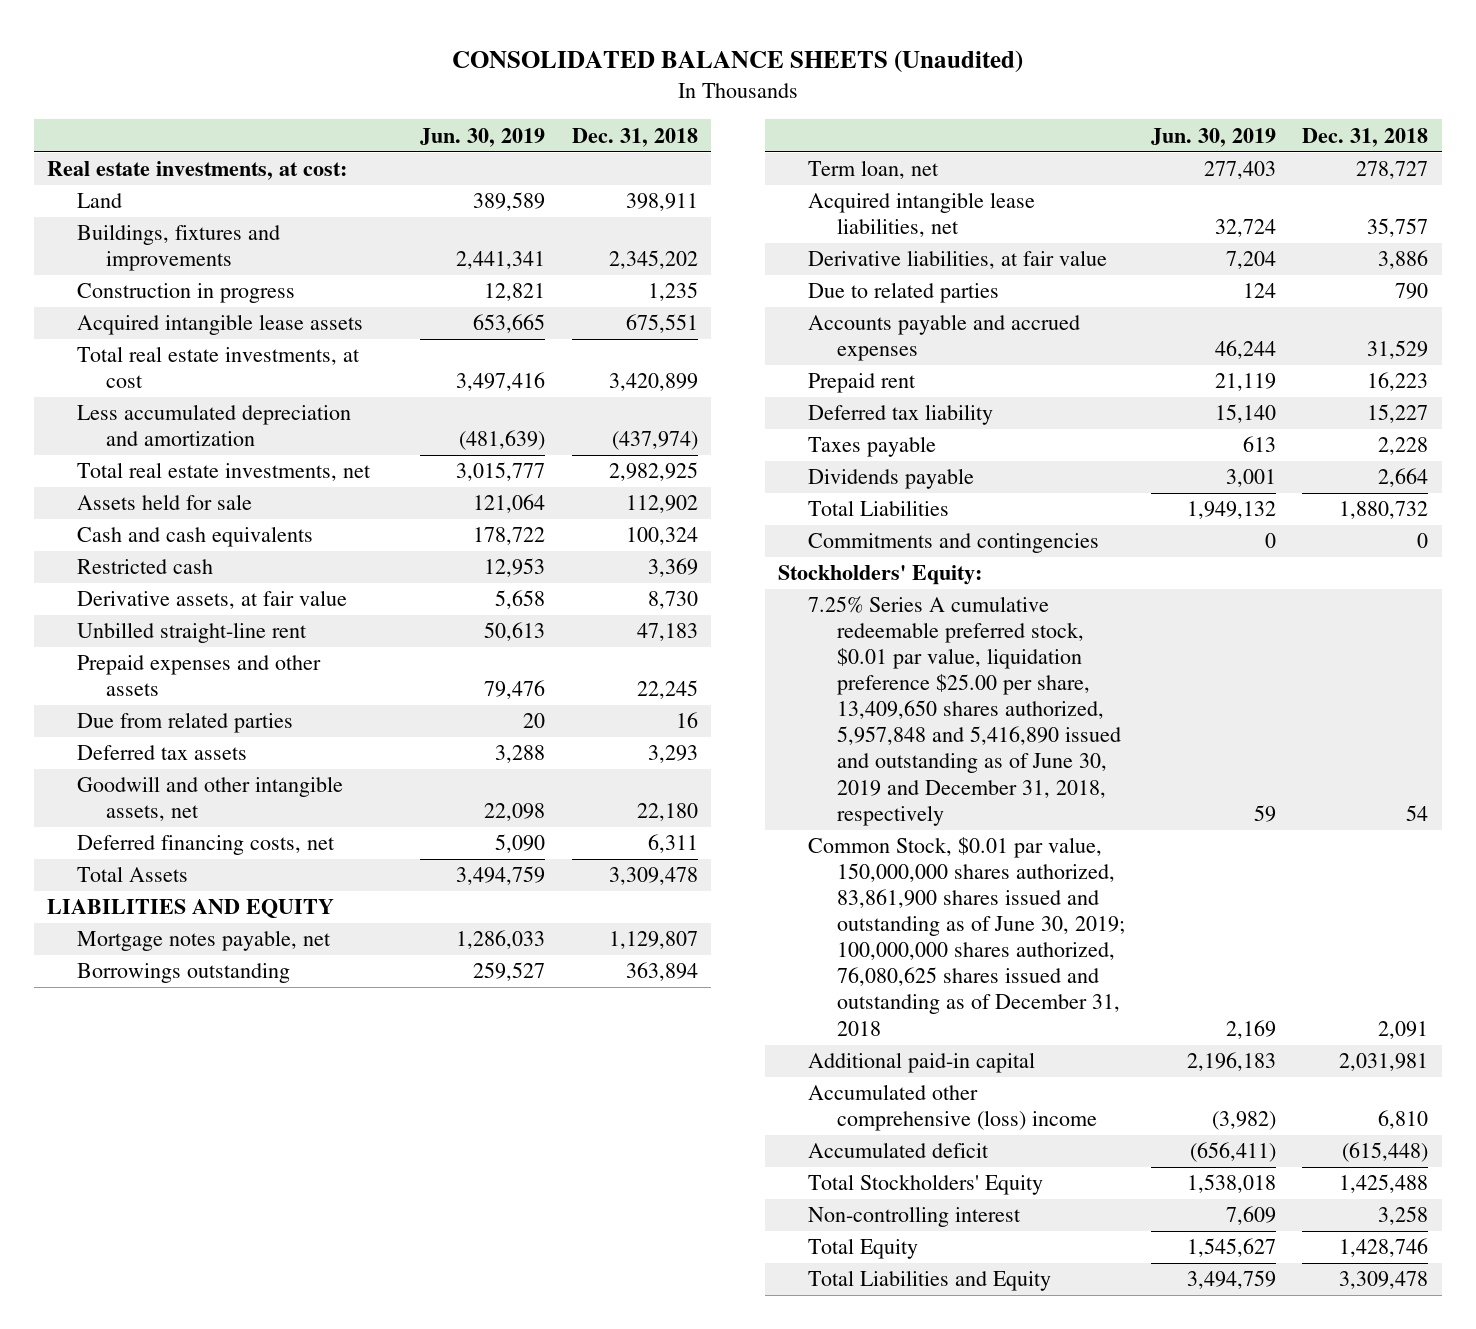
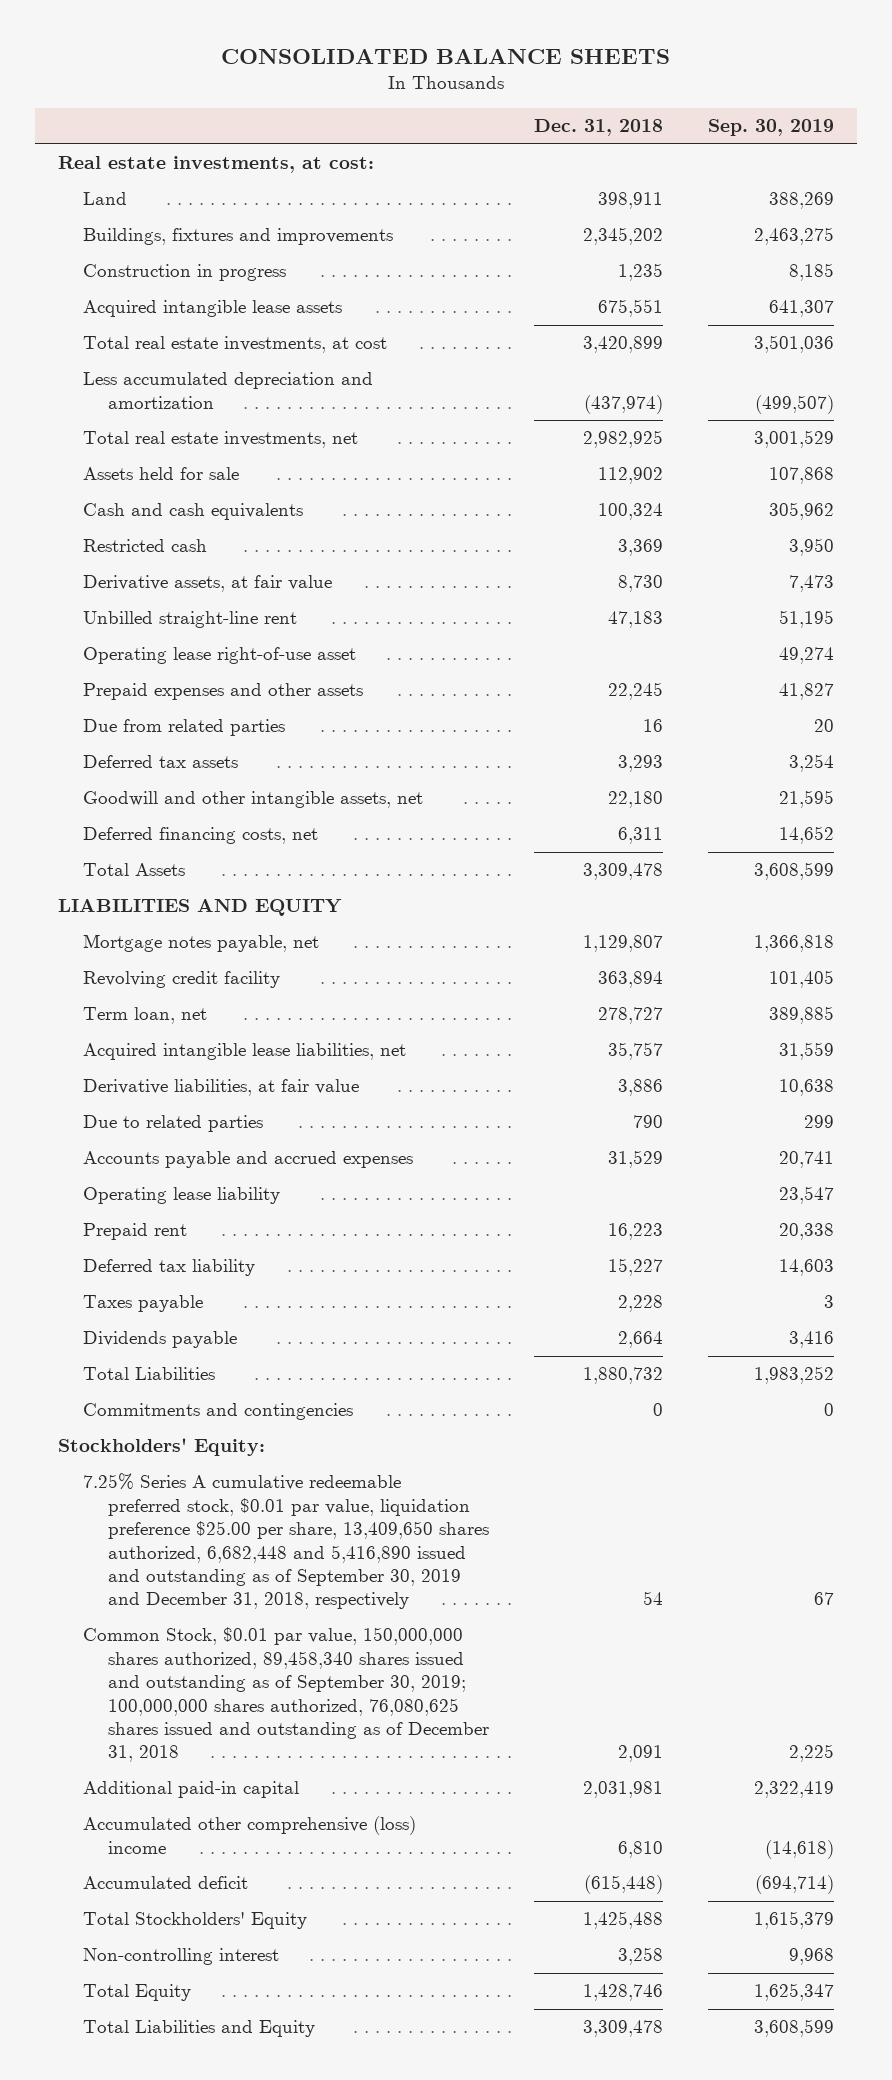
[451,50,1023,74] CONSOLIDATED BALANCE SHEETS (Unaudited) -> [221,49,671,65] CONSOLIDATED BALANCE SHEETS
[420,127,546,147] Jun. 30, 2019 -> none
none -> [708,119,835,137] Sep. 30, 2019
none -> [82,647,356,665] Operating lease right-of-use asset
[76,963,290,984] Borrowings outstanding -> [82,971,280,989] Revolving credit facility
none -> [82,1187,280,1205] Operating lease liability
[807,596,1122,826] 7.25% Series A cumulative redeemable preferred stock, $0.01 par value, liquidation preference $25.00 per share, 13,409,650 shares authorized, 5,957,848 and 5,416,890 issued and outstanding as of June 30, 2019 and December 31, 2018, respectively -> [82,1473,489,1610] 7.25% Series A cumulative redeemable preferred stock, $0.01 par value, liquidation preference $25.00 per share, 13,409,650 shares authorized, 6,682,448 and 5,416,890 issued and outstanding as of September 30, 2019 and December 31, 2018, respectively
[807,837,1126,1036] Common Stock, $0.01 par value, 150,000,000 shares authorized, 83,861,900 shares issued and outstanding as of June 30, 2019; 100,000,000 shares authorized, 76,080,625 shares issued and outstanding as of December 31, 2018 -> [82,1627,489,1763] Common Stock, $0.01 par value, 150,000,000 shares authorized, 89,458,340 shares issued and outstanding as of September 30, 2019; 100,000,000 shares authorized, 76,080,625 shares issued and outstanding as of December 31, 2018

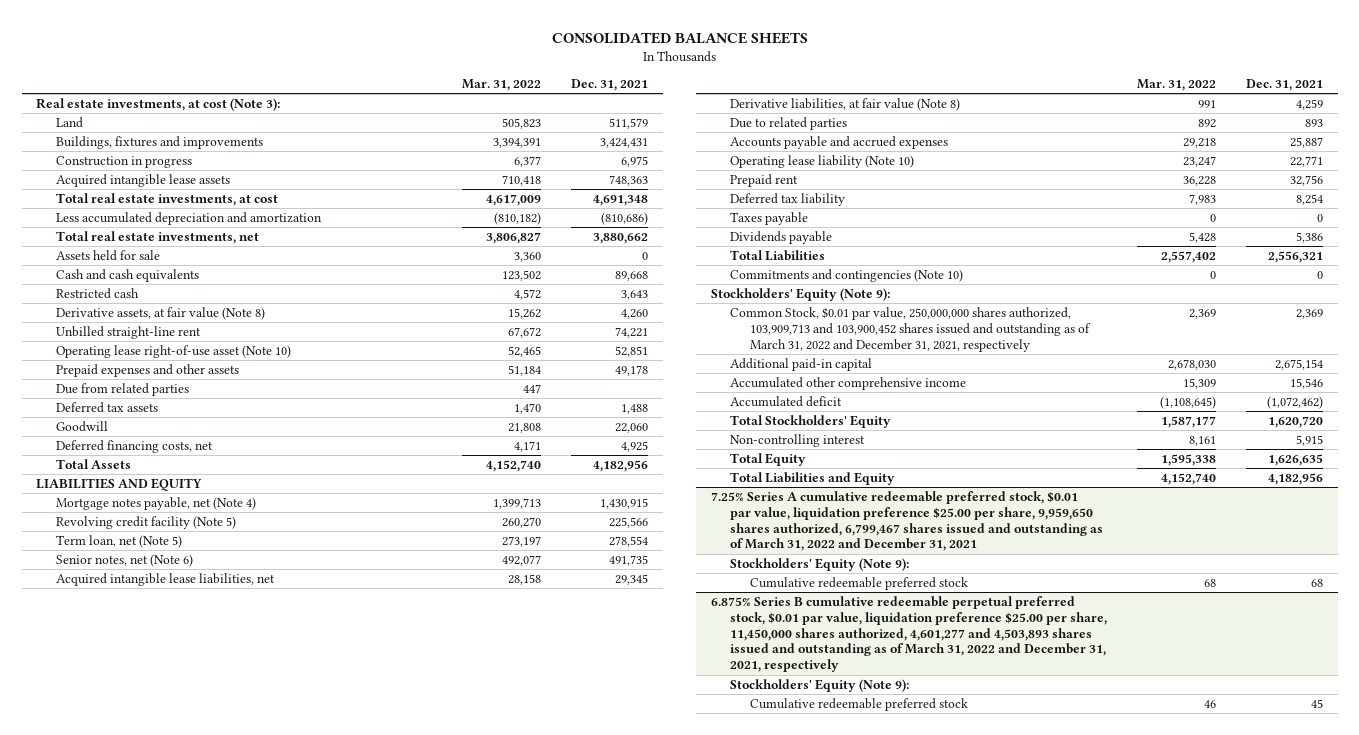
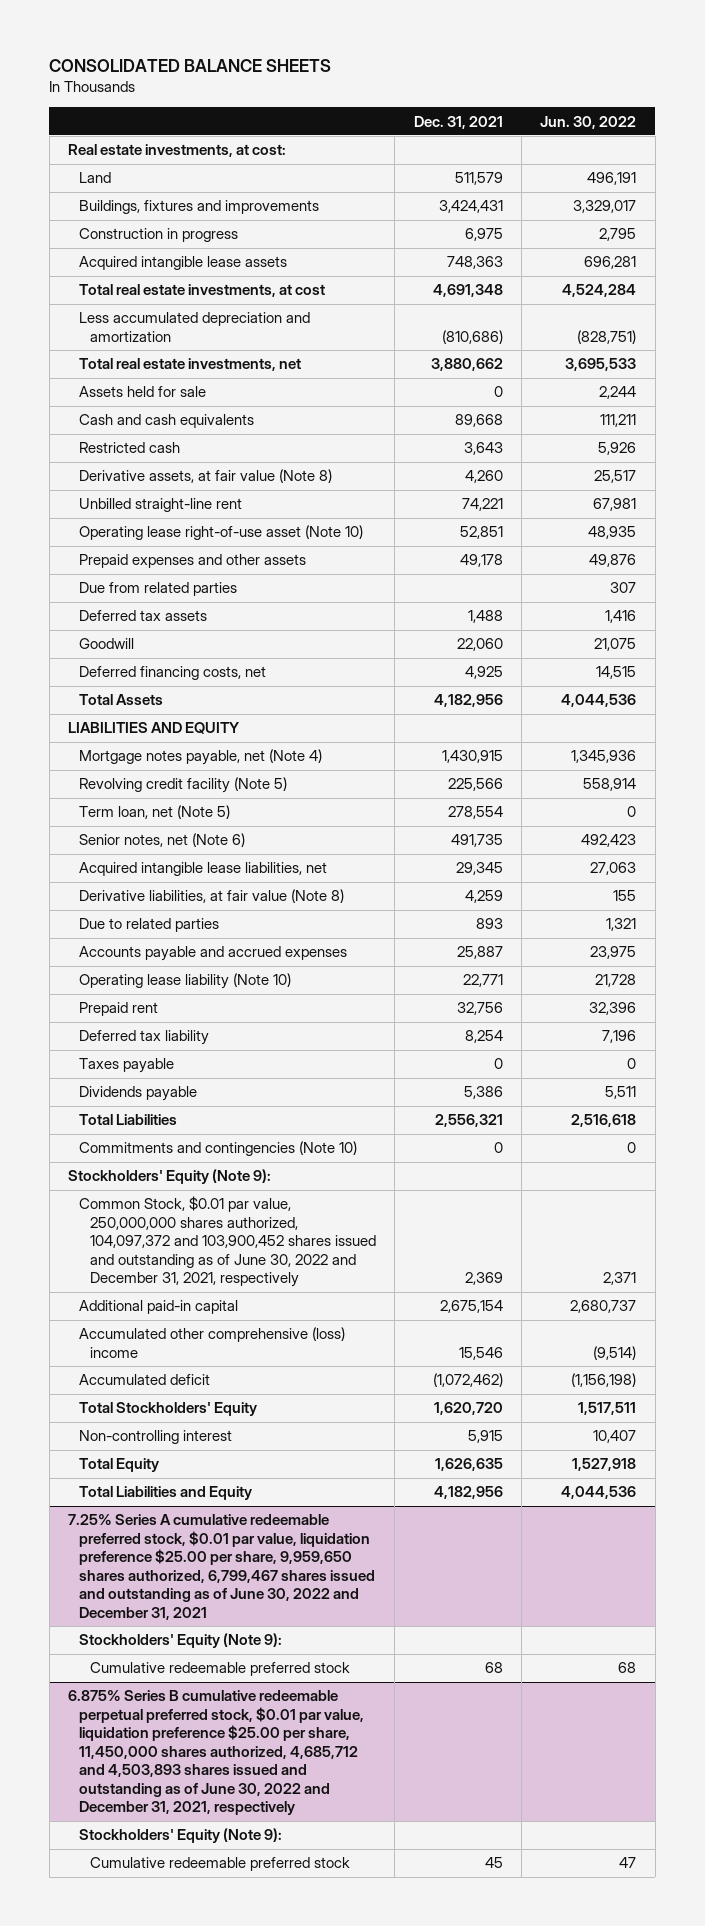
[462,79,542,92] Mar. 31, 2022 -> none
none -> [540,115,637,129] Jun. 30, 2022
[36,97,281,111] Real estate investments, at cost (Note 3): -> [68,144,287,158] Real estate investments, at cost:
[730,306,1091,352] Common Stock, $0.01 par value, 250,000,000 shares authorized, 103,909,713 and 103,900,452 shares issued and outstanding as of March 31, 2022 and December 31, 2021, respectively -> [78,1196,376,1288] Common Stock, $0.01 par value, 250,000,000 shares authorized, 104,097,372 and 103,900,452 shares issued and outstanding as of June 30, 2022 and December 31, 2021, respectively
[730,376,967,390] Accumulated other comprehensive income -> [78,1327,345,1358] Accumulated other comprehensive (loss) income
[711,490,1104,552] 7.25% Series A cumulative redeemable preferred stock, $0.01 par value, liquidation preference $25.00 per share, 9,959,650 shares authorized, 6,799,467 shares issued and outstanding as of March 31, 2022 and December 31, 2021 -> [68,1514,375,1620] 7.25% Series A cumulative redeemable preferred stock, $0.01 par value, liquidation preference $25.00 per share, 9,959,650 shares authorized, 6,799,467 shares issued and outstanding as of June 30, 2022 and December 31, 2021
[711,595,1108,673] 6.875% Series B cumulative redeemable perpetual preferred stock, $0.01 par value, liquidation preference $25.00 per share, 11,450,000 shares authorized, 4,601,277 and 4,503,893 shares issued and outstanding as of March 31, 2022 and December 31, 2021, respectively -> [68,1690,364,1816] 6.875% Series B cumulative redeemable perpetual preferred stock, $0.01 par value, liquidation preference $25.00 per share, 11,450,000 shares authorized, 4,685,712 and 4,503,893 shares issued and outstanding as of June 30, 2022 and December 31, 2021, respectively

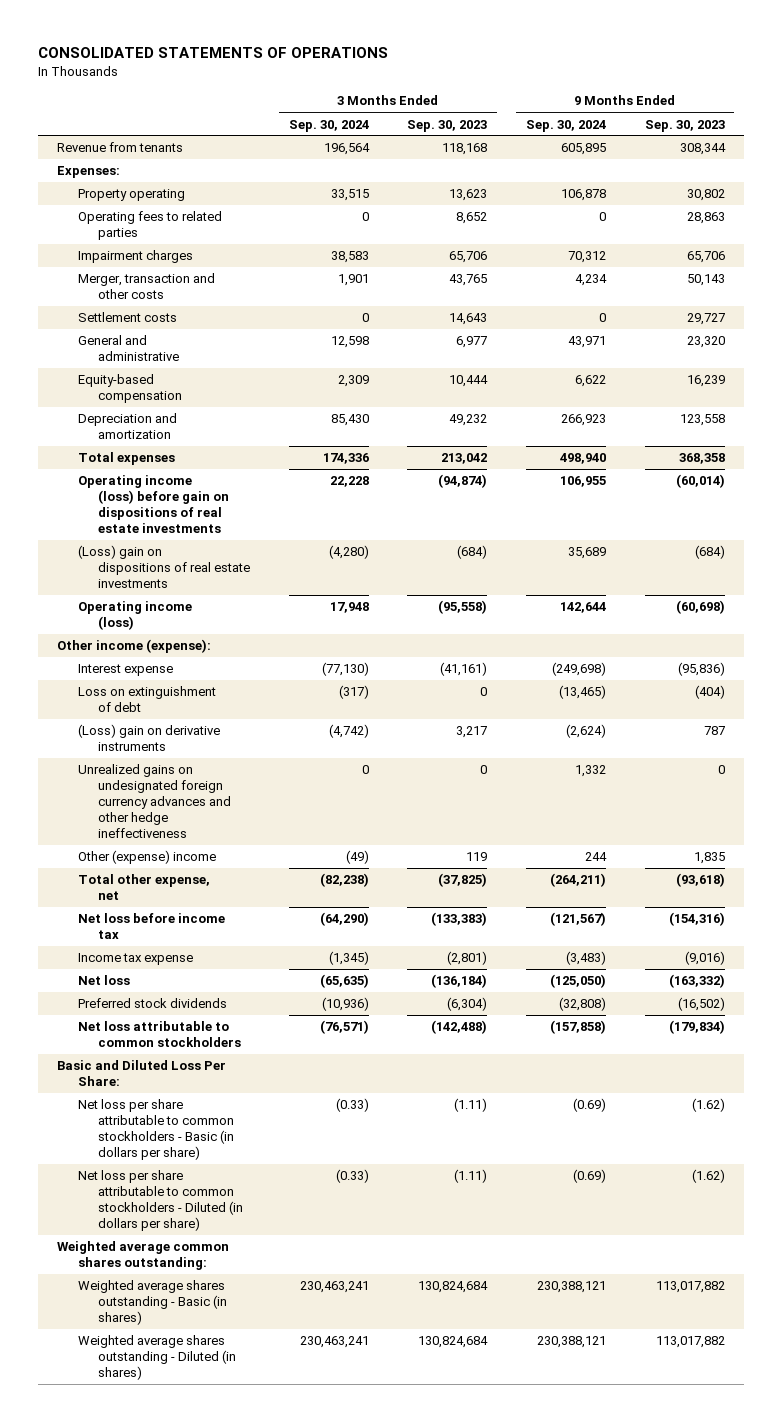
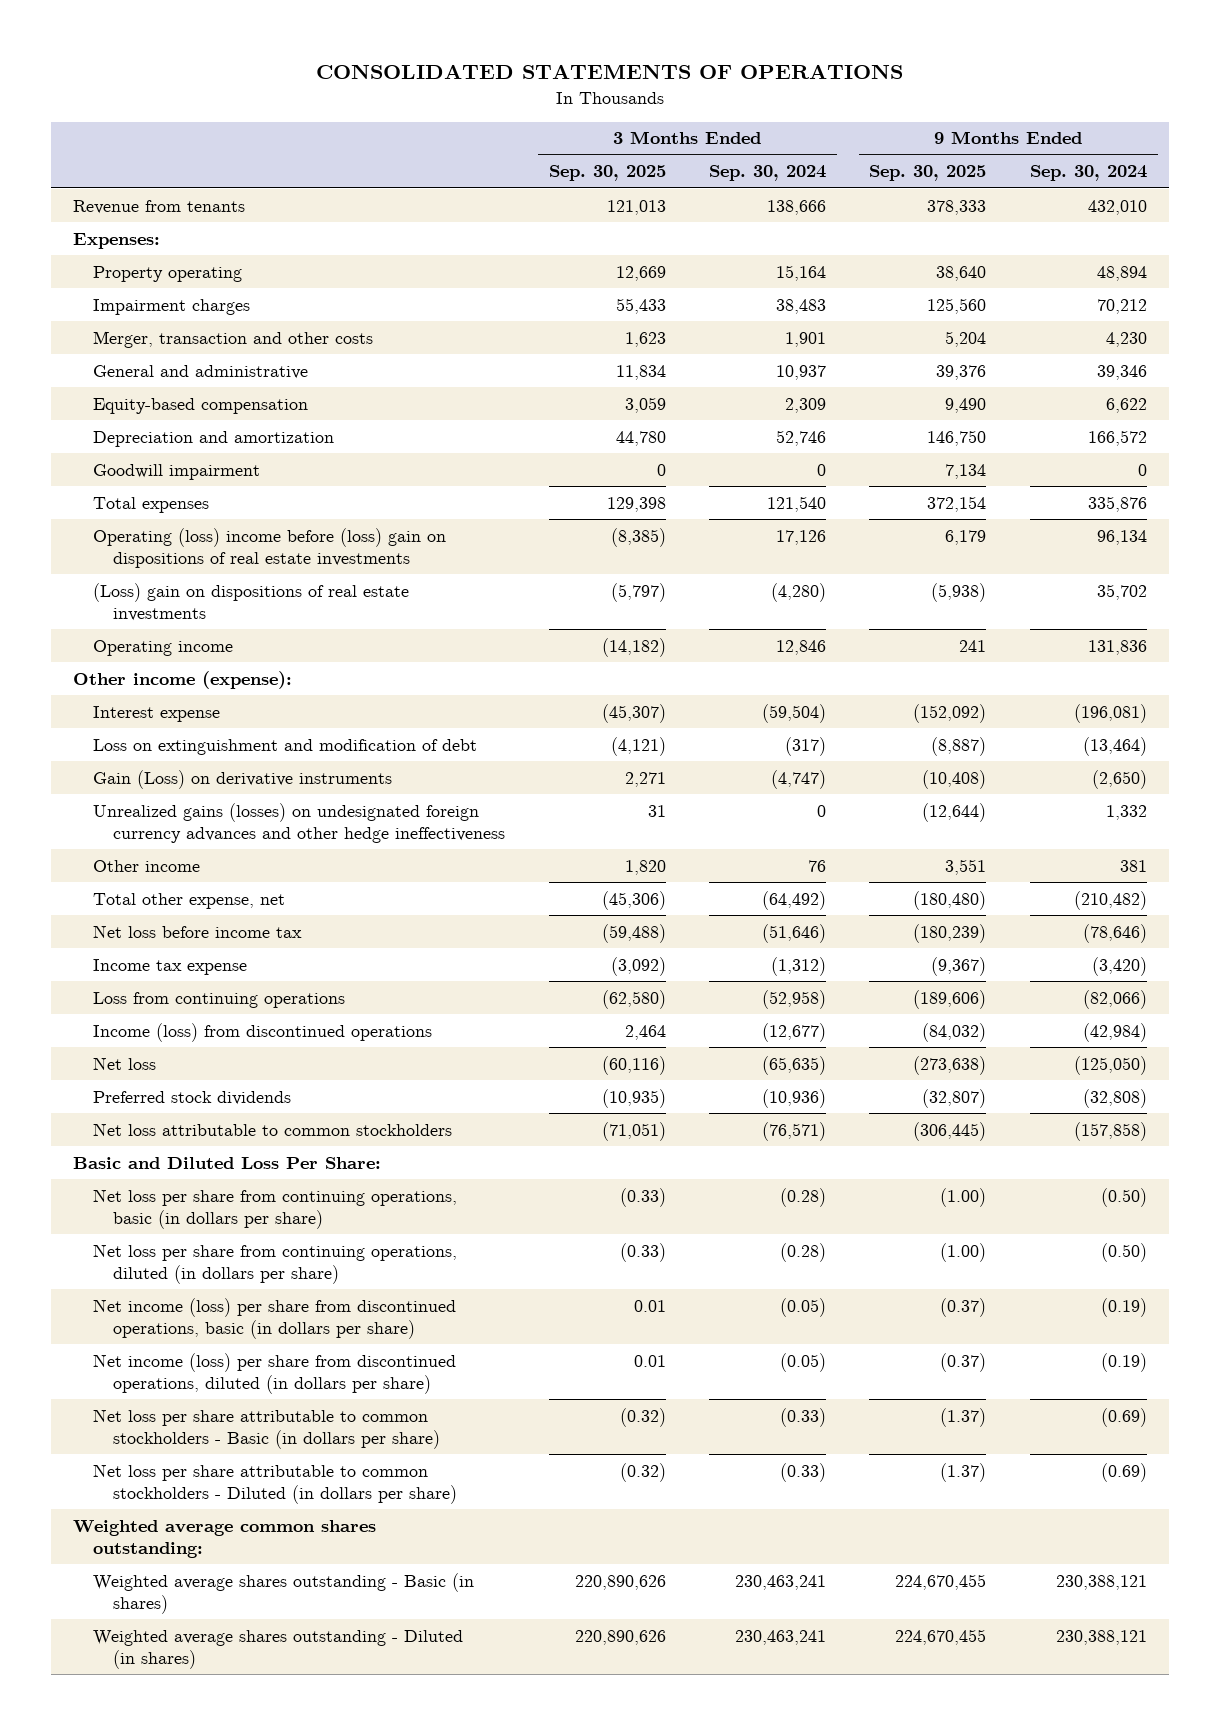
[407,119,488,132] Sep. 30, 2023 -> none
[644,119,725,132] Sep. 30, 2023 -> none
none -> [548,165,666,182] Sep. 30, 2025
none -> [869,165,987,182] Sep. 30, 2025
[323,143,370,156] 196,564 -> [767,199,827,215] 138,666
[560,143,606,156] 605,895 -> [1087,199,1147,215] 432,010
[77,211,222,241] Operating fees to related parties -> none
[77,312,177,323] Settlement costs -> none
[330,189,369,202] 33,515 -> [776,264,827,281] 15,164
[560,189,606,202] 106,878 -> [1096,265,1147,281] 48,894
[330,251,369,264] 38,583 -> [776,298,827,314] 38,483
[567,251,606,264] 70,312 -> [1096,298,1147,314] 70,212
[574,274,607,287] 4,234 -> [1105,331,1147,347] 4,230
[330,336,369,349] 12,598 -> [776,364,827,380] 10,937
[567,336,606,349] 43,971 -> [1096,364,1147,380] 39,346
[330,414,369,427] 85,430 -> [776,429,827,446] 52,746
[560,414,606,427] 266,923 -> [1087,429,1147,446] 166,572
none -> [93,463,261,480] Goodwill impairment
[322,453,369,465] 174,336 -> [767,495,827,512] 121,540
[559,453,606,465] 498,940 -> [1087,495,1147,512] 335,876
[77,475,229,534] Operating income (loss) before gain on dispositions of real estate investments -> [93,527,447,569] Operating (loss) income before (loss) gain on dispositions of real estate investments
[329,476,369,488] 22,228 -> [776,529,827,545] 17,126
[559,476,606,488] 106,955 -> [1096,529,1147,545] 96,134
[567,547,606,560] 35,689 -> [1096,583,1147,600] 35,702
[77,601,192,631] Operating income (loss) -> [93,639,234,656] Operating income
[329,602,369,614] 17,948 -> [776,639,827,655] 12,846
[559,602,606,614] 142,644 -> [1087,639,1147,655] 131,836
[321,662,369,677] (77,130) -> [762,703,827,723] (59,504)
[551,662,606,677] (249,698) -> [1073,703,1147,723] (196,081)
[77,686,216,713] Loss on extinguishment of debt -> [93,738,478,755] Loss on extinguishment and modification of debt
[558,685,606,700] (13,465) -> [1082,736,1147,756] (13,464)
[77,724,220,752] (Loss) gain on derivative instruments -> [93,769,393,789] Gain (Loss) on derivative instruments
[328,724,369,739] (4,742) -> [771,769,827,789] (4,747)
[565,724,606,739] (2,624) -> [1091,769,1147,789] (2,650)
[77,764,231,838] Unrealized gains on undesignated foreign currency advances and other hedge ineffectiveness -> [93,802,506,844] Unrealized gains (losses) on undesignated foreign currency advances and other hedge ineffectiveness
[77,850,216,865] Other (expense) income -> [93,859,201,872] Other income
[345,850,369,865] (49) -> [808,859,827,872] 76
[584,852,607,862] 244 -> [1119,859,1147,872] 381
[319,873,369,888] (82,238) -> [762,890,827,910] (64,492)
[549,873,606,888] (264,211) -> [1073,890,1147,910] (210,482)
[319,912,369,927] (64,290) -> [762,923,827,943] (51,646)
[549,912,606,927] (121,567) -> [1082,923,1147,943] (78,646)
[328,951,369,966] (1,345) -> [771,956,827,976] (1,312)
[565,951,606,966] (3,483) -> [1091,956,1147,976] (3,420)
none -> [93,991,346,1008] Loss from continuing operations
none -> [93,1022,433,1042] Income (loss) from discontinued operations
none -> [93,1188,458,1230] Net loss per share from continuing operations, basic (in dollars per share)
none -> [93,1243,458,1285] Net loss per share from continuing operations, diluted (in dollars per share)
none -> [93,1297,457,1340] Net income (loss) per share from discontinued operations, basic (in dollars per share)
none -> [93,1352,457,1395] Net income (loss) per share from discontinued operations, diluted (in dollars per share)

